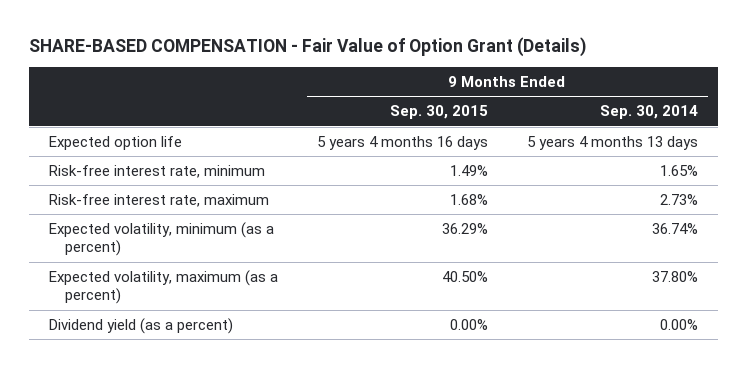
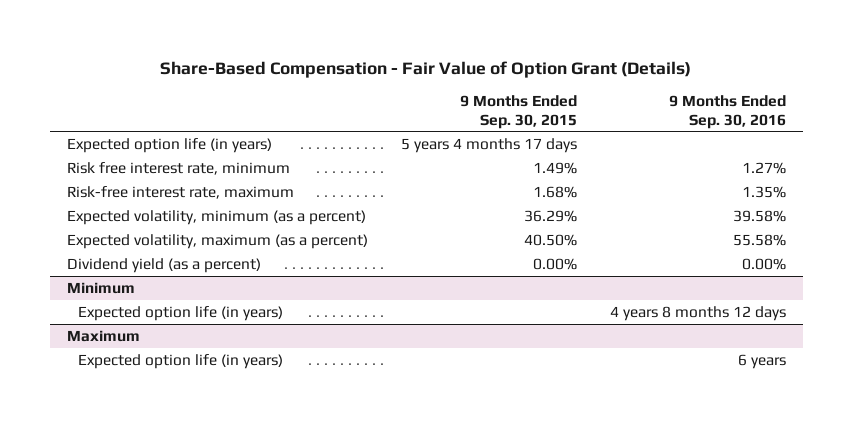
[29,37,587,58] SHARE-BASED COMPENSATION - Fair Value of Option Grant (Details) -> [160,61,692,79] Share-Based Compensation - Fair Value of Option Grant (Details)
[600,105,699,120] Sep. 30, 2014 -> none
none -> [669,95,787,129] 9 Months Ended Sep. 30, 2016
[48,135,182,150] Expected option life -> [66,137,272,153] Expected option life (in years)
[316,135,488,150] 5 years 4 months 16 days -> [400,137,577,153] 5 years 4 months 17 days
[48,164,265,178] Risk-free interest rate, minimum -> [66,161,290,175] Risk free interest rate, minimum
none -> [66,281,135,294] Minimum
none -> [78,305,284,321] Expected option life (in years)
none -> [66,329,140,342] Maximum
none -> [78,353,284,369] Expected option life (in years)

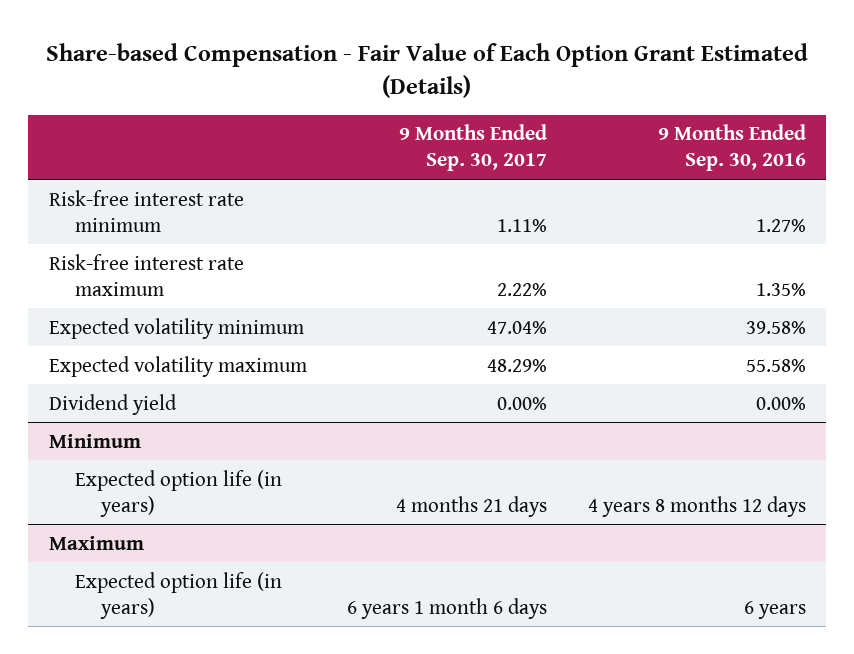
[160,61,692,79] Share-Based Compensation - Fair Value of Option Grant (Details) -> [46,43,809,98] Share-based Compensation - Fair Value of Each Option Grant Estimated (Details)
[459,95,577,129] 9 Months Ended Sep. 30, 2015 -> none
none -> [399,124,548,172] 9 Months Ended Sep. 30, 2017
[66,137,272,153] Expected option life (in years) -> none
[66,161,290,175] Risk free interest rate, minimum -> [48,189,244,232] Risk-free interest rate minimum
[66,185,294,199] Risk-free interest rate, maximum -> [48,253,244,296] Risk-free interest rate maximum
[66,209,366,225] Expected volatility, minimum (as a percent) -> [48,317,304,339] Expected volatility minimum
[66,233,368,249] Expected volatility, maximum (as a percent) -> [48,355,307,377] Expected volatility maximum
[66,257,261,273] Dividend yield (as a percent) -> [48,393,177,415] Dividend yield

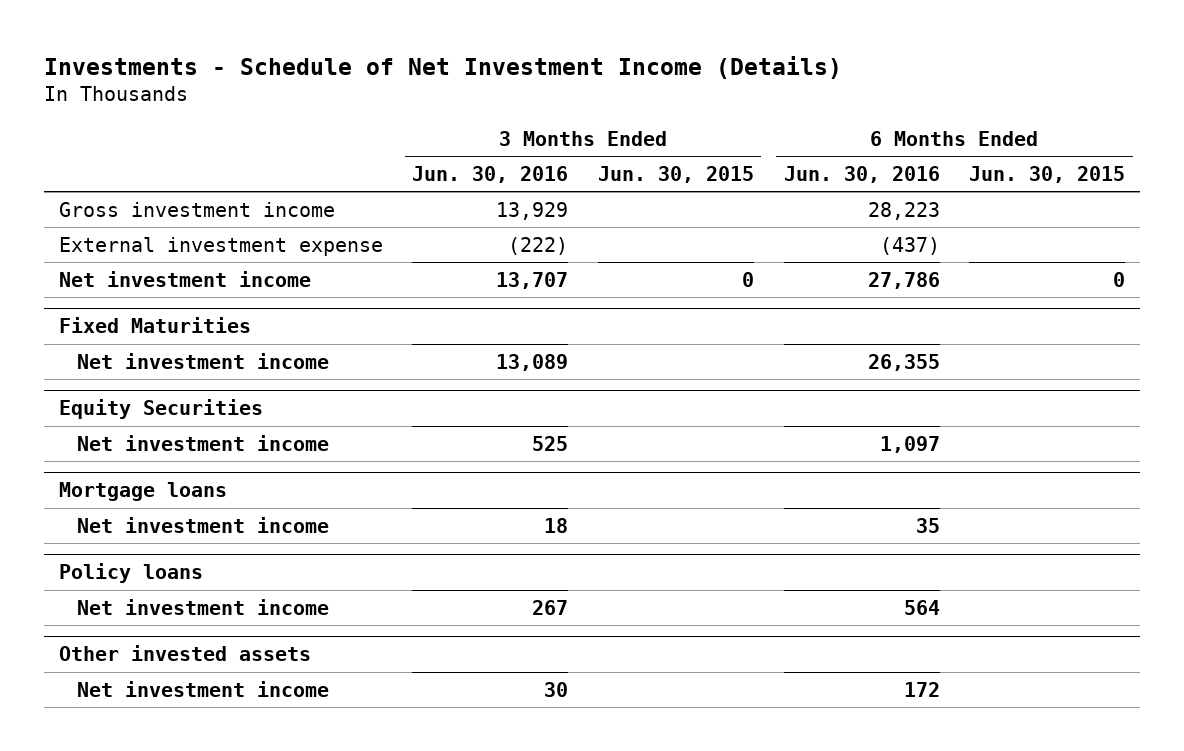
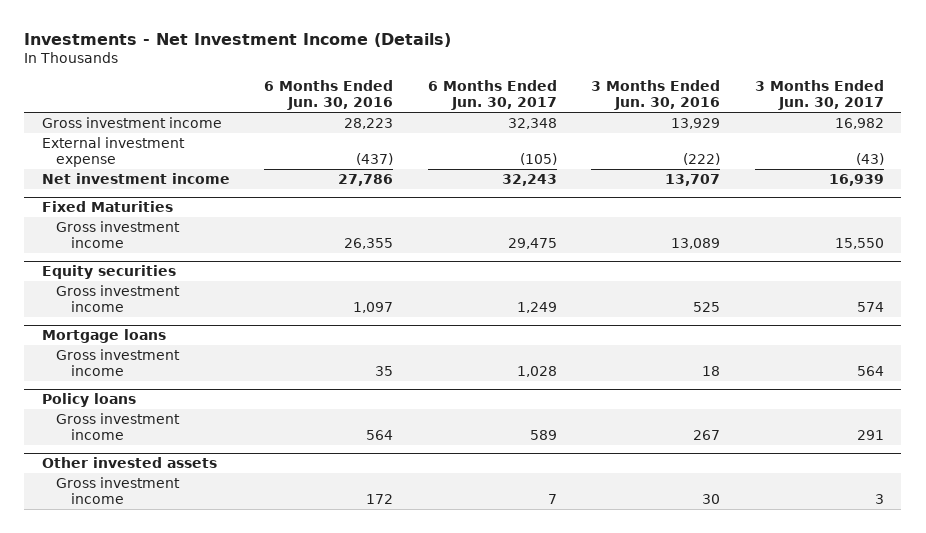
[43,55,842,79] Investments - Schedule of Net Investment Income (Details) -> [24,33,452,48] Investments - Net Investment Income (Details)
[597,166,754,184] Jun. 30, 2015 -> none
[969,166,1126,184] Jun. 30, 2015 -> none
none -> [427,80,557,111] 6 Months Ended Jun. 30, 2017
none -> [754,80,884,111] 3 Months Ended Jun. 30, 2017
[76,352,329,369] Net investment income -> [56,220,181,248] Gross investment income
[58,399,263,420] Equity Securities -> [41,264,176,279] Equity securities
[76,434,329,451] Net investment income -> [56,284,181,312] Gross investment income
[76,516,329,533] Net investment income -> [56,348,181,376] Gross investment income
[76,598,329,615] Net investment income -> [56,412,181,440] Gross investment income
[76,680,329,697] Net investment income -> [56,476,181,504] Gross investment income

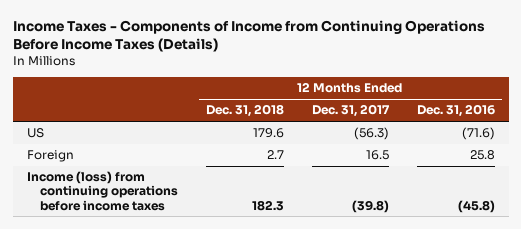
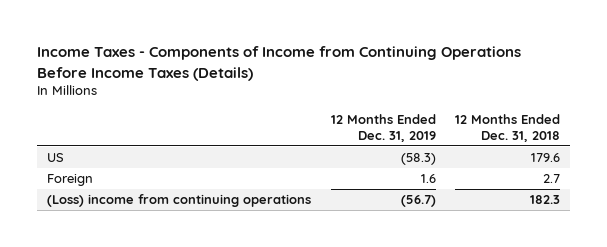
[311,104,390,118] Dec. 31, 2017 -> none
[416,104,495,118] Dec. 31, 2016 -> none
none -> [330,113,436,142] 12 Months Ended Dec. 31, 2019
[26,171,178,211] Income (loss) from continuing operations before income taxes -> [46,194,311,208] (Loss) income from continuing operations

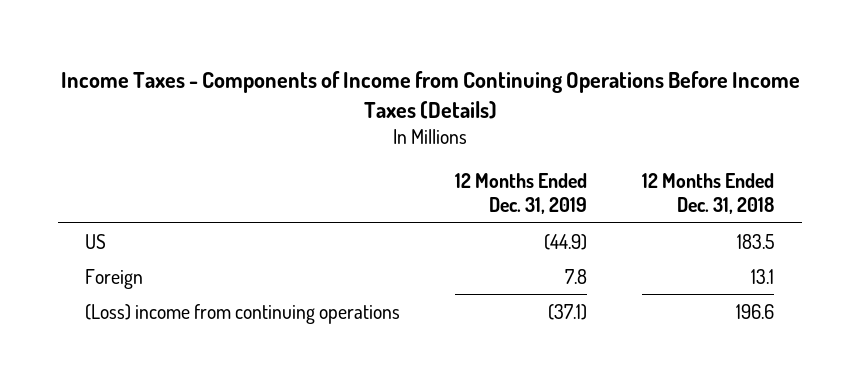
[400,153,436,166] (58.3) -> [544,233,588,250] (44.9)
[531,153,561,163] 179.6 -> [737,233,775,249] 183.5
[420,174,436,184] 1.6 -> [565,268,588,284] 7.8
[543,174,561,184] 2.7 -> [751,268,775,284] 13.1
[400,195,436,208] (56.7) -> [548,303,588,320] (37.1)
[530,195,561,205] 182.3 -> [736,303,775,319] 196.6

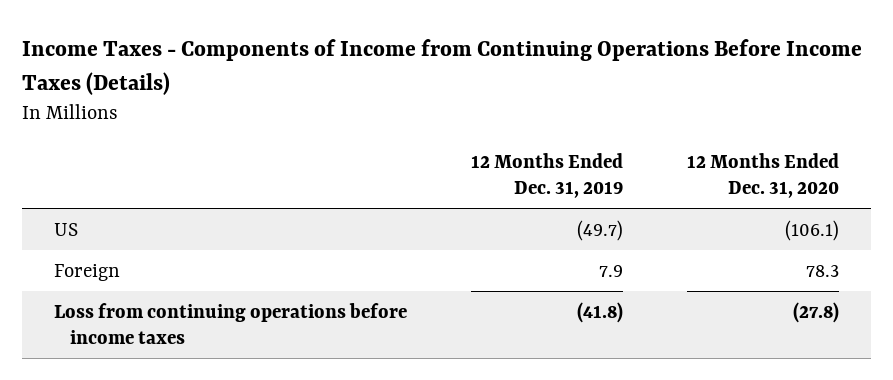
[642,173,775,215] 12 Months Ended Dec. 31, 2018 -> none
none -> [687,152,840,198] 12 Months Ended Dec. 31, 2020
[544,233,588,250] (44.9) -> [577,219,624,241] (49.7)
[565,268,588,284] 7.8 -> [599,264,624,277] 7.9
[85,303,401,324] (Loss) income from continuing operations -> [54,302,408,344] Loss from continuing operations before income taxes
[548,303,588,320] (37.1) -> [577,301,624,323] (41.8)

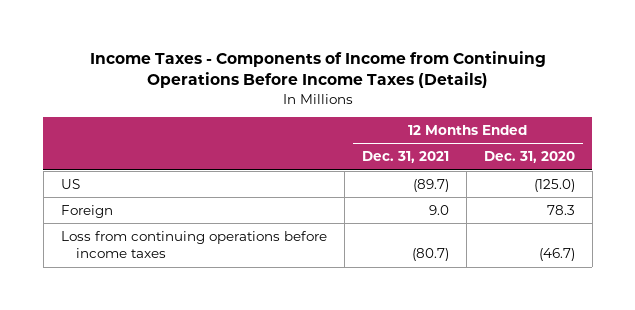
[471,152,624,198] 12 Months Ended Dec. 31, 2019 -> none
none -> [361,151,449,164] Dec. 31, 2021
[785,219,840,241] (106.1) -> [533,178,575,192] (125.0)
[793,301,840,323] (27.8) -> [538,248,575,262] (46.7)

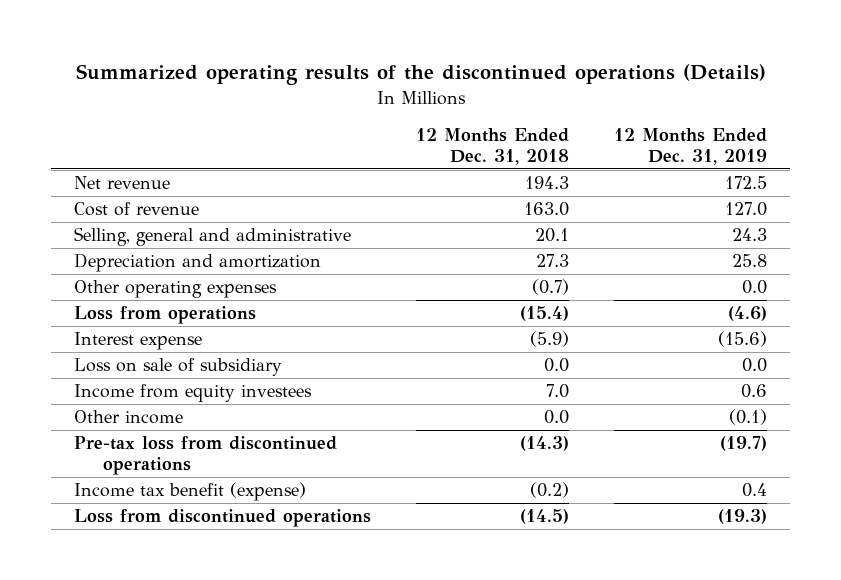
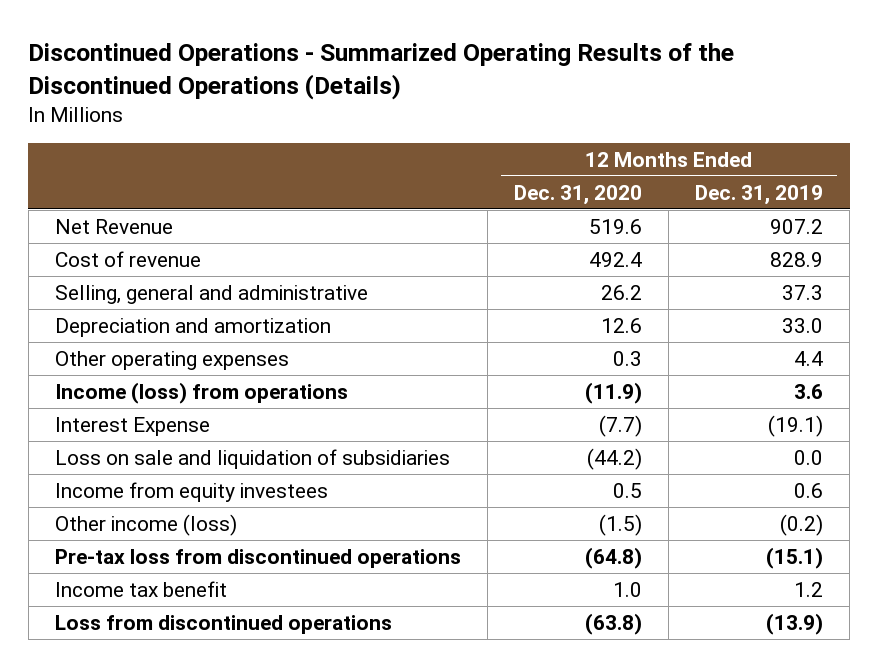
[75,64,766,86] Summarized operating results of the discontinued operations (Details) -> [28,42,735,100] Discontinued Operations - Summarized Operating Results of the Discontinued Operations (Details)
[416,127,570,165] 12 Months Ended Dec. 31, 2018 -> none
none -> [513,184,642,205] Dec. 31, 2020
[73,176,170,190] Net revenue -> [54,218,173,234] Net Revenue
[725,176,768,190] 172.5 -> [770,218,824,234] 907.2
[725,202,768,217] 127.0 -> [770,251,824,267] 828.9
[732,228,768,242] 24.3 -> [782,284,824,300] 37.3
[732,254,768,268] 25.8 -> [782,317,824,333] 33.0
[742,280,768,295] 0.0 -> [794,350,824,366] 4.4
[73,306,256,325] Loss from operations -> [54,381,348,404] Income (loss) from operations
[728,306,768,322] (4.6) -> [794,383,824,399] 3.6
[73,332,202,351] Interest expense -> [54,416,210,436] Interest Expense
[718,331,768,348] (15.6) -> [768,414,824,437] (19.1)
[73,358,282,377] Loss on sale of subsidiary -> [54,448,450,469] Loss on sale and liquidation of subsidiaries
[73,410,183,425] Other income -> [54,513,237,536] Other income (loss)
[729,409,768,426] (0.1) -> [780,513,824,536] (0.2)
[720,436,768,452] (19.7) -> [766,546,824,569] (15.1)
[73,482,306,502] Income tax benefit (expense) -> [54,580,227,597] Income tax benefit
[742,483,768,498] 0.4 -> [794,581,824,597] 1.2
[718,509,768,525] (19.3) -> [766,612,824,635] (13.9)

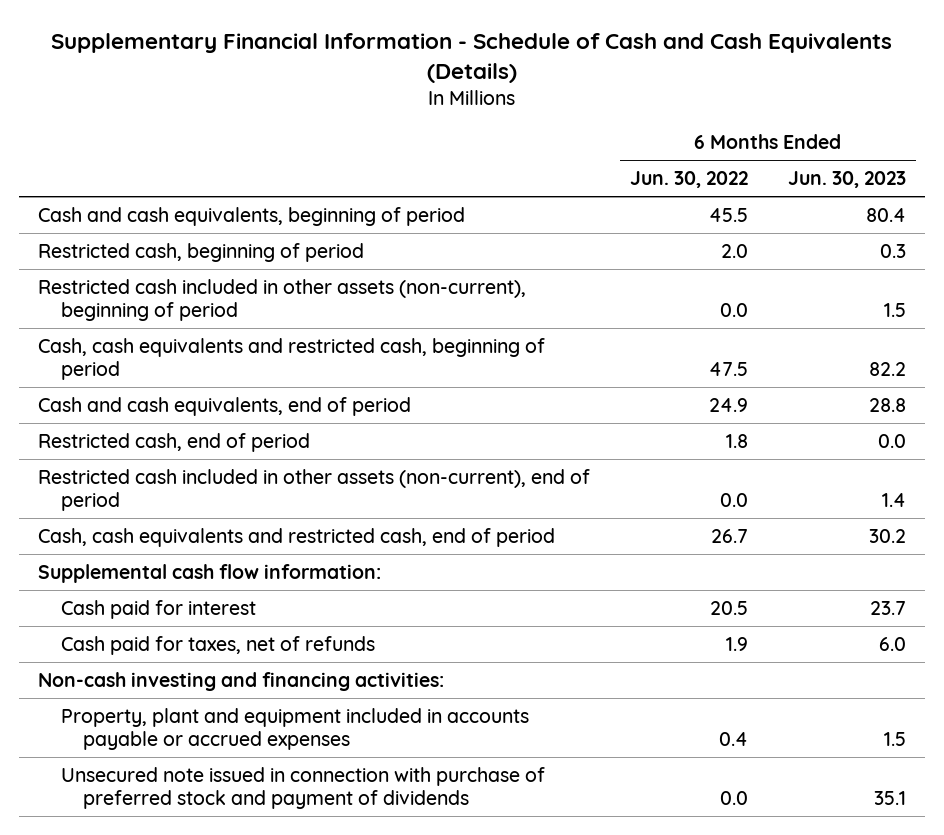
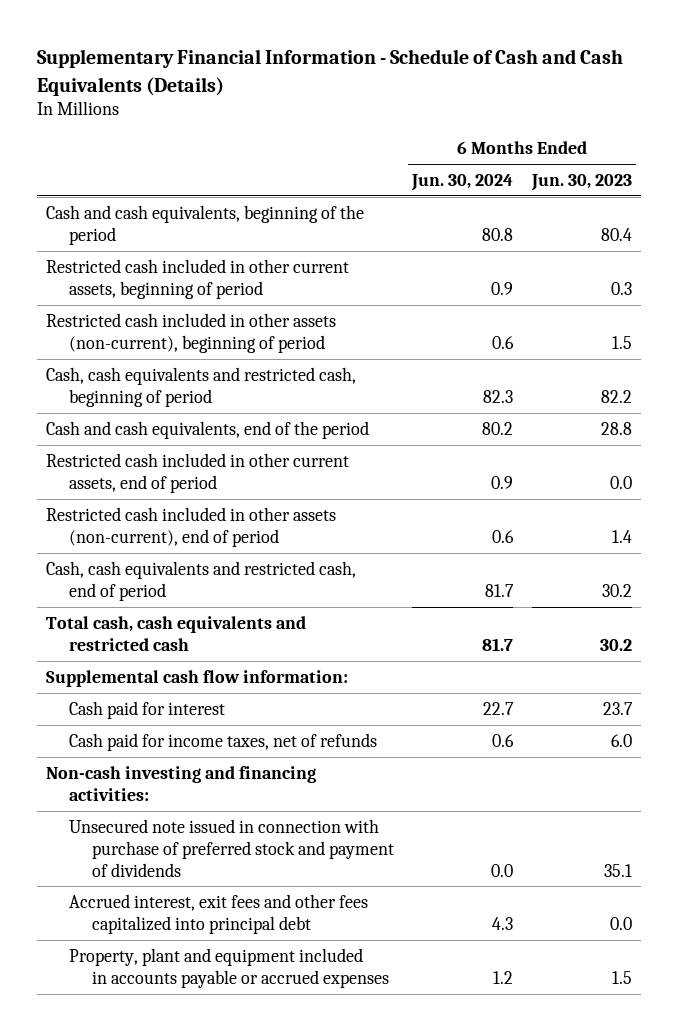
[629,171,748,189] Jun. 30, 2022 -> none
none -> [411,173,514,191] Jun. 30, 2024
[38,206,466,226] Cash and cash equivalents, beginning of period -> [46,204,365,245] Cash and cash equivalents, beginning of the period
[38,242,365,262] Restricted cash, beginning of period -> [46,258,350,299] Restricted cash included in other current assets, beginning of period
[38,396,412,416] Cash and cash equivalents, end of period -> [46,420,370,439] Cash and cash equivalents, end of the period
[38,432,311,452] Restricted cash, end of period -> [46,452,350,493] Restricted cash included in other current assets, end of period
none -> [46,615,307,651] Total cash, cash equivalents and restricted cash
[60,635,375,655] Cash paid for taxes, net of refunds -> [69,732,378,751] Cash paid for income taxes, net of refunds
none -> [69,893,369,934] Accrued interest, exit fees and other fees capitalized into principal debt
[60,707,529,751] Property, plant and equipment included in accounts payable or accrued expenses -> [69,947,390,988] Property, plant and equipment included in accounts payable or accrued expenses

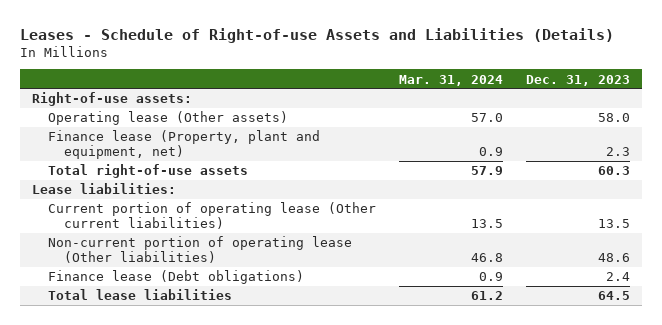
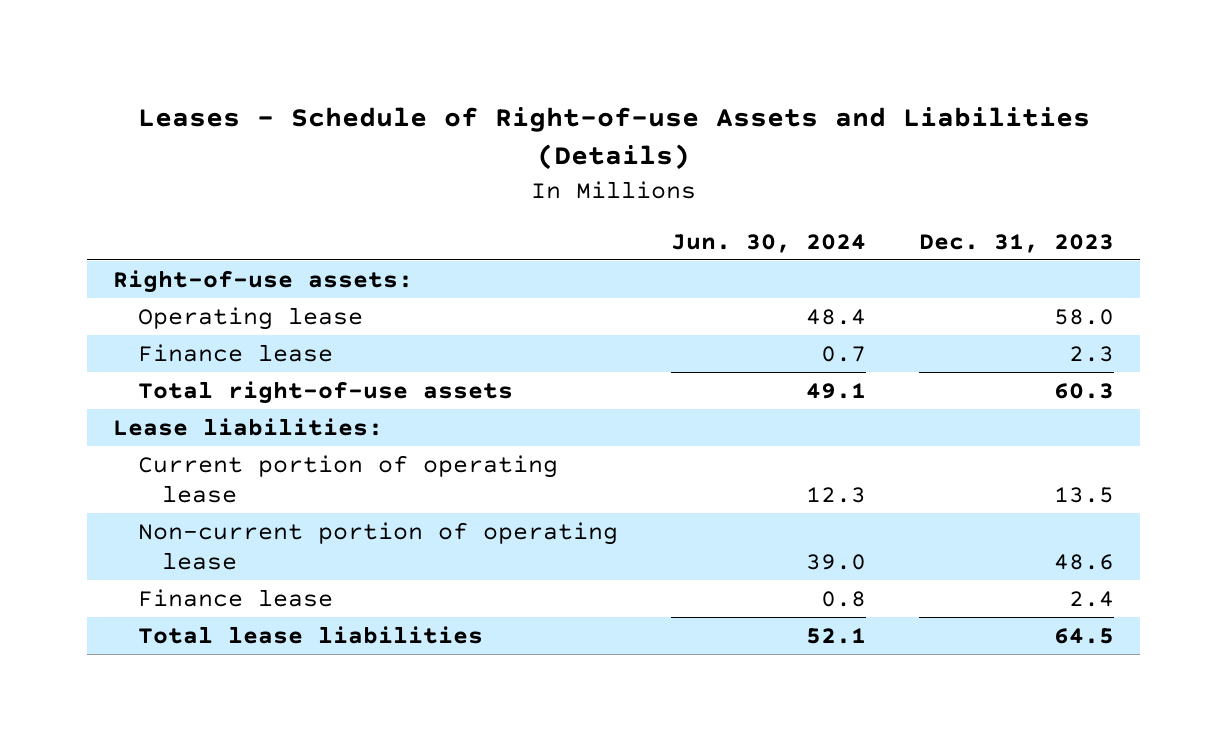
[399,74,504,86] Mar. 31, 2024 -> none
none -> [670,233,866,253] Jun. 30, 2024
[47,111,288,126] Operating lease (Other assets) -> [137,306,363,330] Operating lease
[47,130,320,159] Finance lease (Property, plant and equipment, net) -> [137,343,333,362] Finance lease
[47,202,376,229] Current portion of operating lease (Other current liabilities) -> [137,454,558,504] Current portion of operating lease
[47,236,352,263] Non-current portion of operating lease (Other liabilities) -> [137,521,618,571] Non-current portion of operating lease
[47,270,304,285] Finance lease (Debt obligations) -> [137,588,333,607] Finance lease

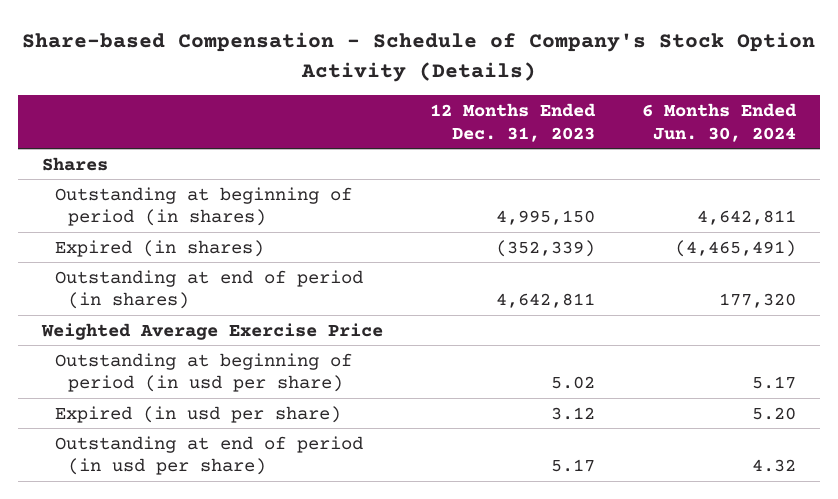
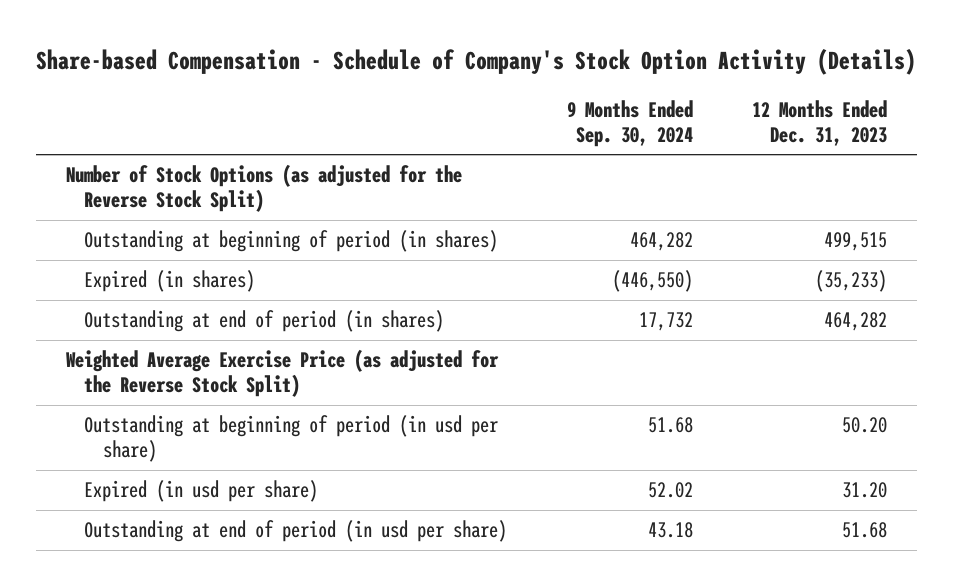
[642,102,798,142] 6 Months Ended Jun. 30, 2024 -> none
none -> [566,99,693,147] 9 Months Ended Sep. 30, 2024
[41,156,108,171] Shares -> [65,164,462,213] Number of Stock Options (as adjusted for the Reverse Stock Split)
[495,210,595,226] 4,995,150 -> [824,232,888,252] 499,515
[495,239,595,257] (352,339) -> [815,270,888,293] (35,233)
[495,293,595,309] 4,642,811 -> [824,312,888,332] 464,282
[40,322,383,340] Weighted Average Exercise Price -> [65,349,499,398] Weighted Average Exercise Price (as adjusted for the Reverse Stock Split)
[550,376,595,390] 5.02 -> [842,417,888,434] 50.20
[550,406,595,420] 3.12 -> [842,482,888,499] 31.20
[550,459,595,473] 5.17 -> [842,522,888,539] 51.68

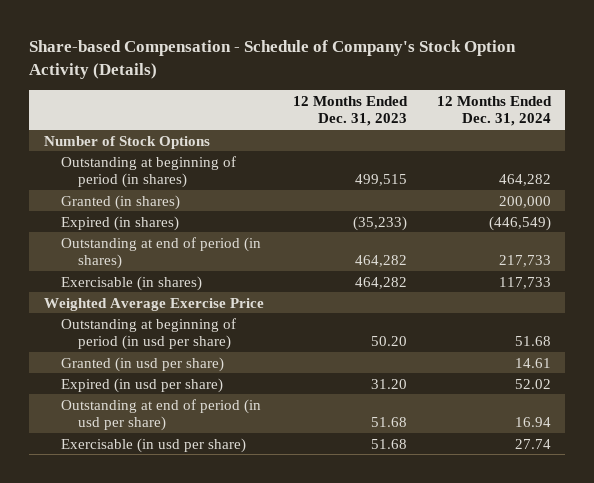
[566,99,693,147] 9 Months Ended Sep. 30, 2024 -> none
none -> [436,95,552,127] 12 Months Ended Dec. 31, 2024
[65,164,462,213] Number of Stock Options (as adjusted for the Reverse Stock Split) -> [43,135,210,149] Number of Stock Options
none -> [60,194,180,210] Granted (in shares)
none -> [60,275,202,291] Exercisable (in shares)
[65,349,499,398] Weighted Average Exercise Price (as adjusted for the Reverse Stock Split) -> [43,297,264,311] Weighted Average Exercise Price
none -> [60,356,224,372] Granted (in usd per share)
none -> [60,437,246,453] Exercisable (in usd per share)

